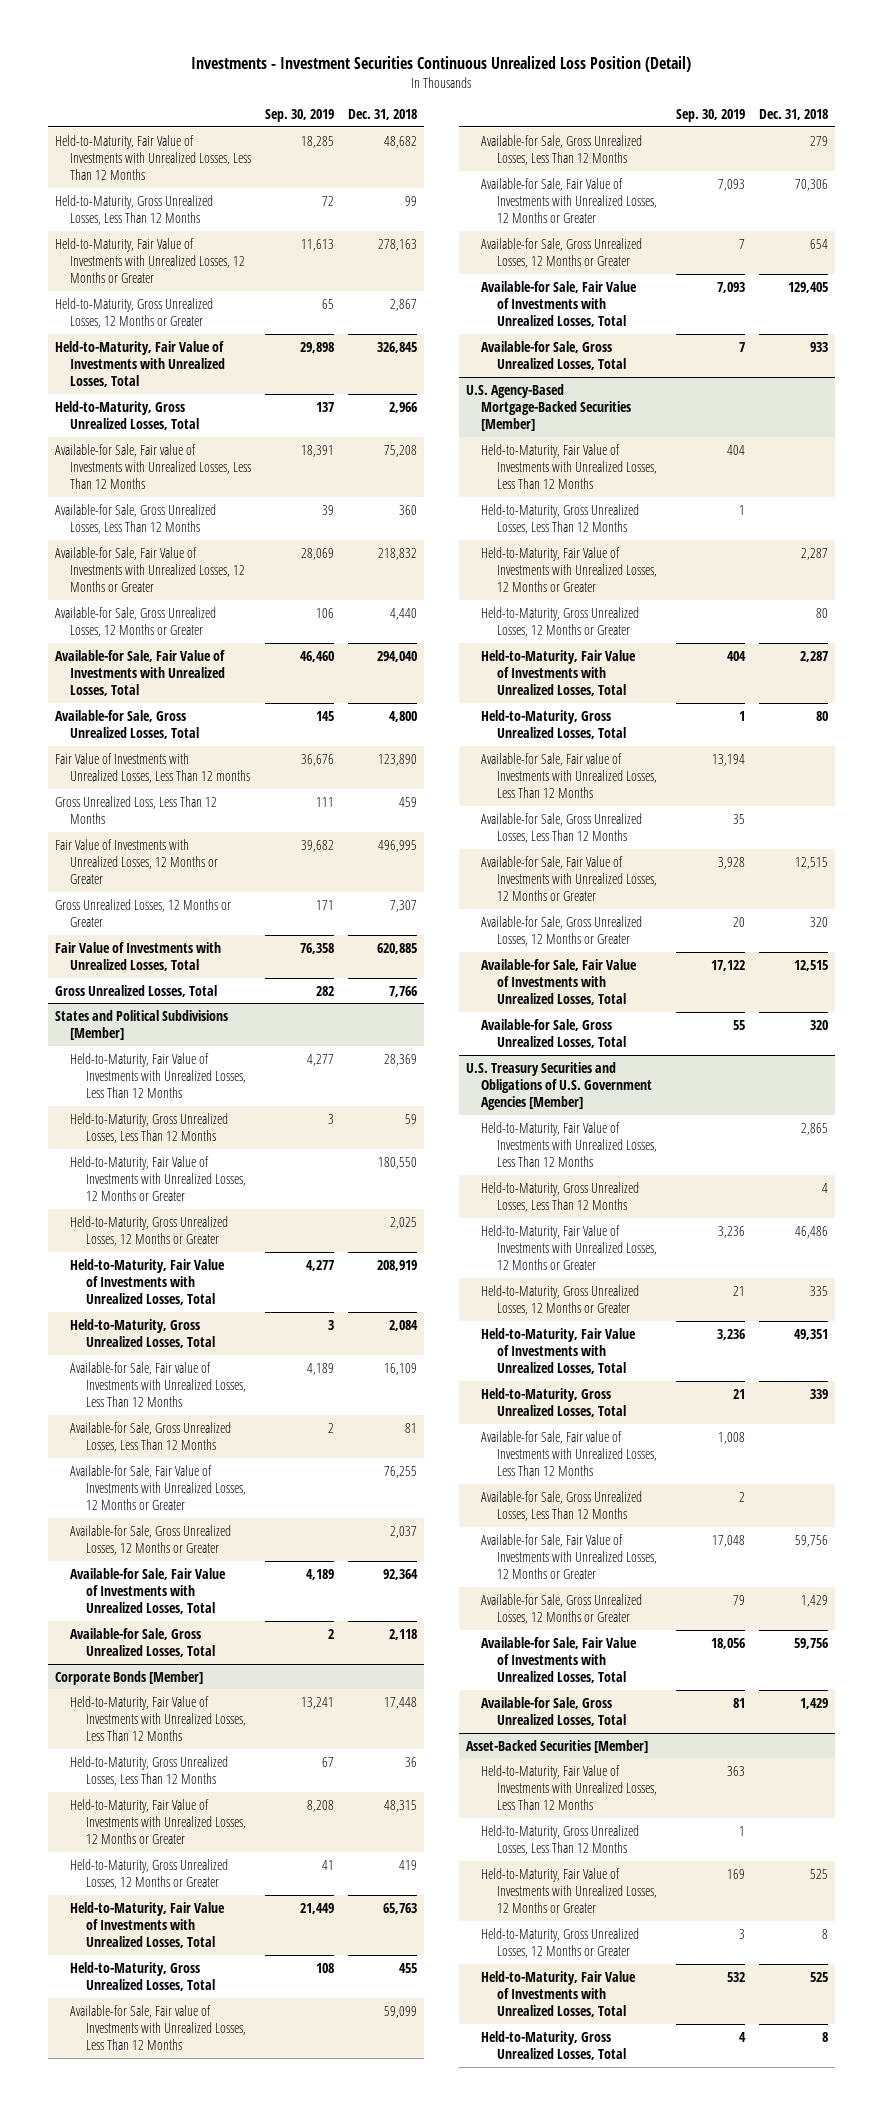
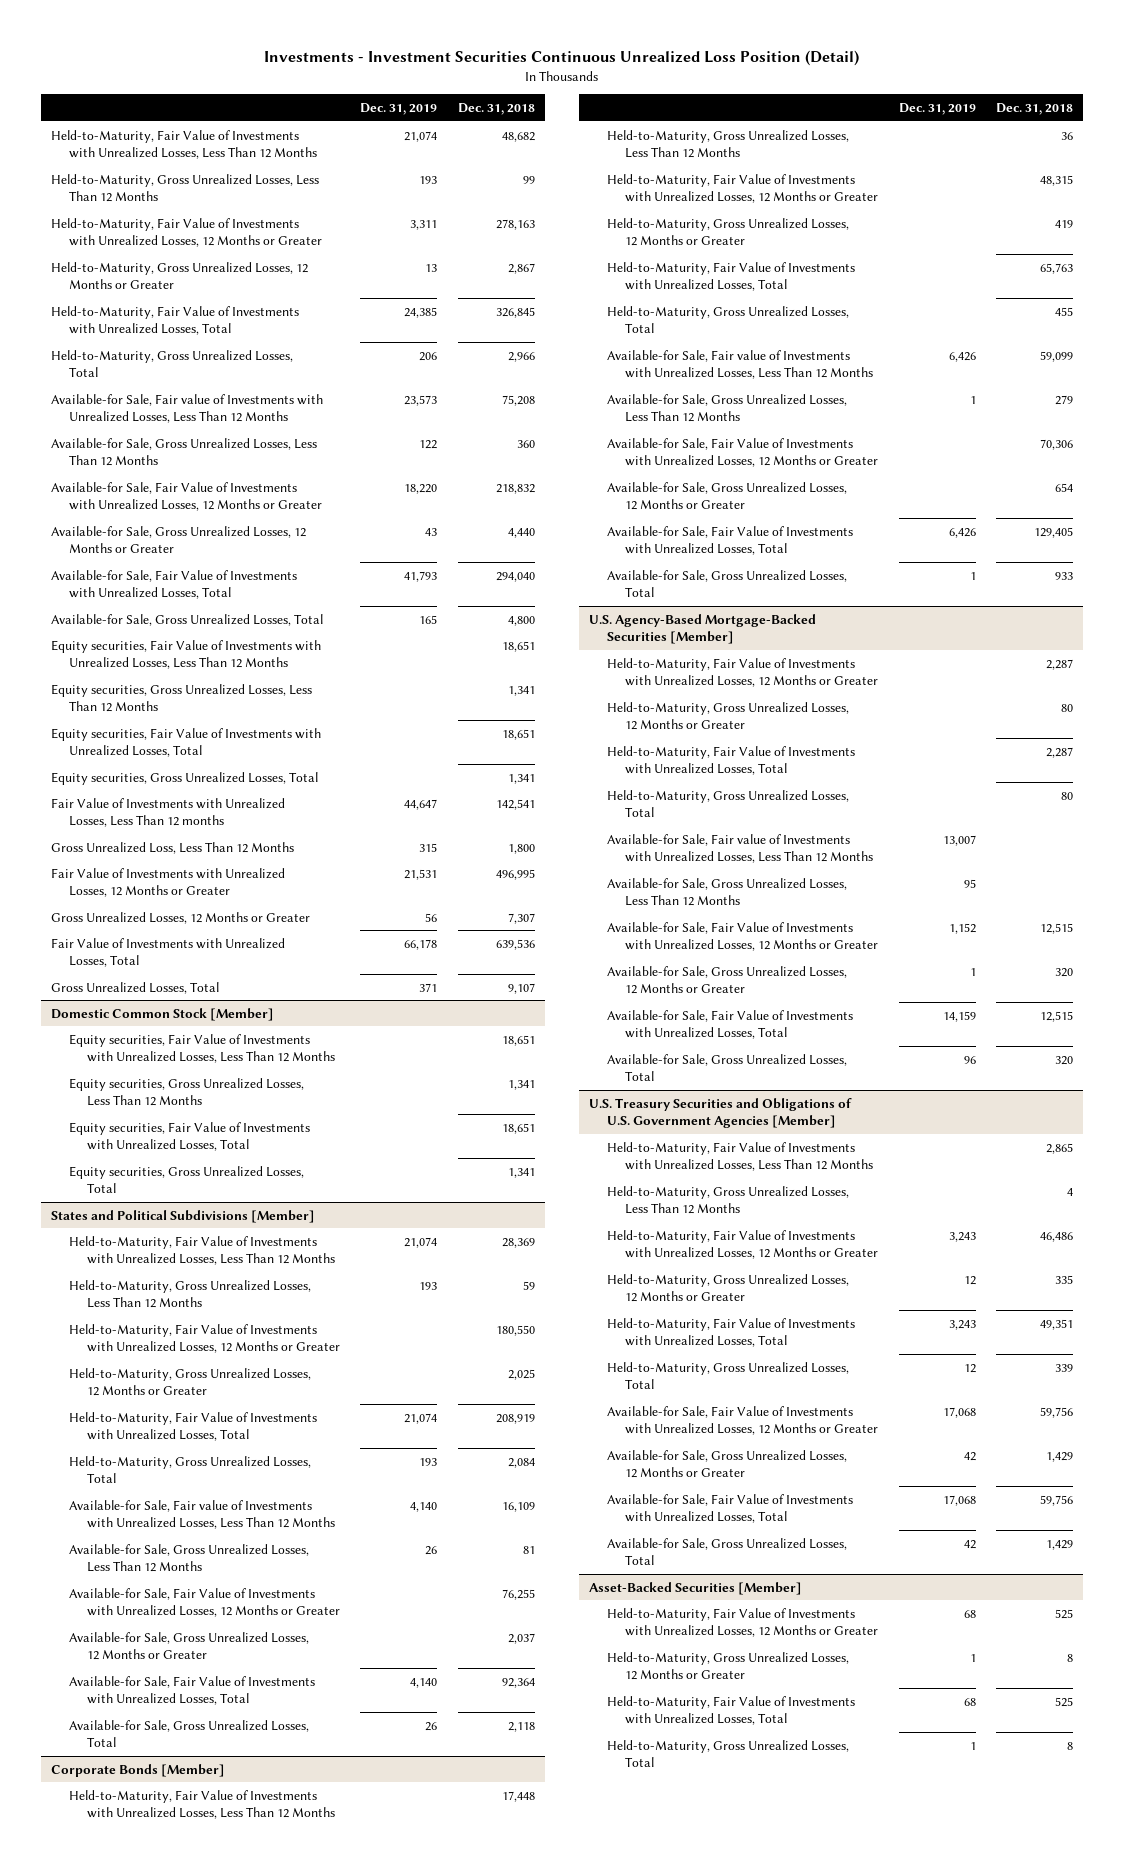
[265,108,335,122] Sep. 30, 2019 -> none
none -> [360,103,438,116] Dec. 31, 2019
none -> [50,639,321,670] Equity securities, Fair Value of Investments with Unrealized Losses, Less Than 12 Months
none -> [50,683,312,713] Equity securities, Gross Unrealized Losses, Less Than 12 Months
none -> [50,727,321,758] Equity securities, Fair Value of Investments with Unrealized Losses, Total
none -> [50,771,318,785] Equity securities, Gross Unrealized Losses, Total
[378,753,418,766] 123,890 -> [495,798,535,810] 142,541
[399,796,418,807] 459 -> [507,843,535,854] 1,800
[377,942,418,954] 620,885 -> [495,938,535,950] 639,536
[389,985,418,997] 7,766 -> [507,982,535,994] 9,107
none -> [50,1007,274,1021] Domestic Common Stock [Member]
none -> [69,1033,336,1064] Equity securities, Fair Value of Investments with Unrealized Losses, Less Than 12 Months
none -> [69,1077,305,1107] Equity securities, Gross Unrealized Losses, Less Than 12 Months
none -> [69,1121,311,1152] Equity securities, Fair Value of Investments with Unrealized Losses, Total
none -> [69,1165,305,1194] Equity securities, Gross Unrealized Losses, Total
[481,443,657,490] Held-to-Maturity, Fair Value of Investments with Unrealized Losses, Less Than 12 Months -> none
[481,503,640,534] Held-to-Maturity, Gross Unrealized Losses, Less Than 12 Months -> none
[481,1430,657,1477] Available-for Sale, Fair value of Investments with Unrealized Losses, Less Than 12 Months -> none
[481,1490,643,1521] Available-for Sale, Gross Unrealized Losses, Less Than 12 Months -> none
[481,1764,657,1811] Held-to-Maturity, Fair Value of Investments with Unrealized Losses, Less Than 12 Months -> none
[481,1824,640,1855] Held-to-Maturity, Gross Unrealized Losses, Less Than 12 Months -> none

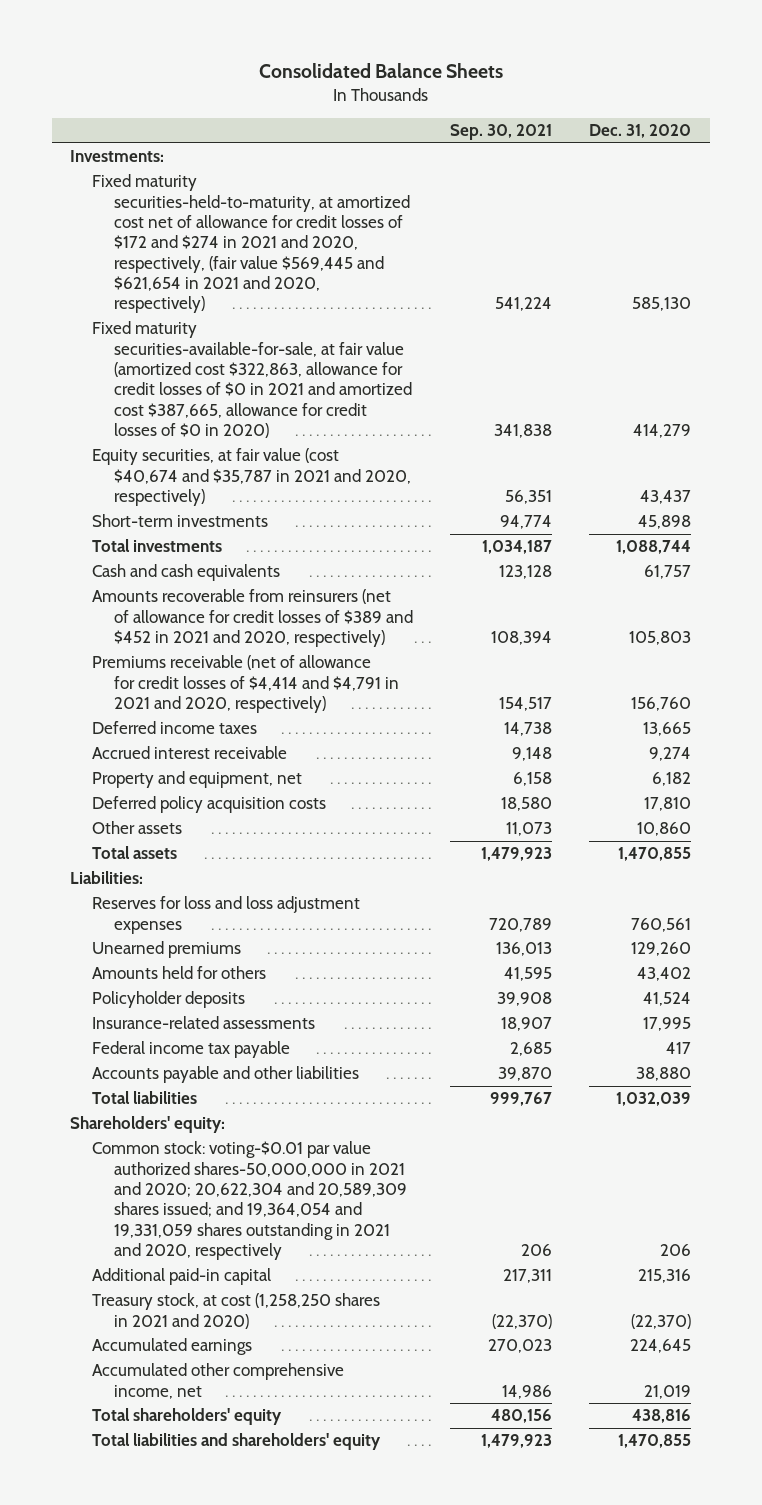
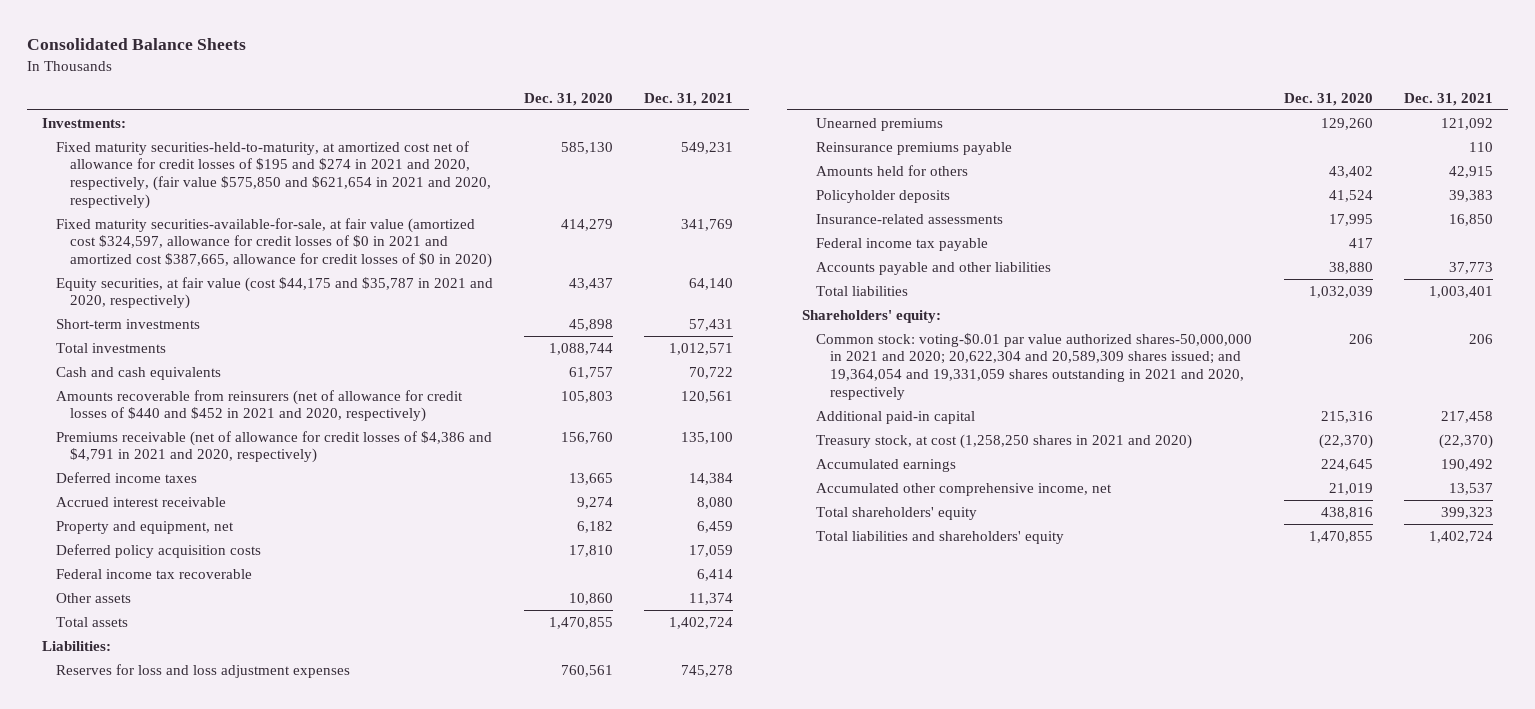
[450,124,553,141] Sep. 30, 2021 -> none
none -> [644,92,734,106] Dec. 31, 2021
[92,174,410,314] Fixed maturity securities-held-to-maturity, at amortized cost net of allowance for credit losses of $172 and $274 in 2021 and 2020, respectively, (fair value $569,445 and $621,654 in 2021 and 2020, respectively) -> [56,140,492,209] Fixed maturity securities-held-to-maturity, at amortized cost net of allowance for credit losses of $195 and $274 in 2021 and 2020, respectively, (fair value $575,850 and $621,654 in 2021 and 2020, respectively)
[92,321,412,439] Fixed maturity securities-available-for-sale, at fair value (amortized cost $322,863, allowance for credit losses of $0 in 2021 and amortized cost $387,665, allowance for credit losses of $0 in 2020) -> [56,217,493,268] Fixed maturity securities-available-for-sale, at fair value (amortized cost $324,597, allowance for credit losses of $0 in 2021 and amortized cost $387,665, allowance for credit losses of $0 in 2020)
[92,448,411,507] Equity securities, at fair value (cost $40,674 and $35,787 in 2021 and 2020, respectively) -> [56,276,494,310] Equity securities, at fair value (cost $44,175 and $35,787 in 2021 and 2020, respectively)
[92,589,413,648] Amounts recoverable from reinsurers (net of allowance for credit losses of $389 and $452 in 2021 and 2020, respectively) -> [56,389,464,423] Amounts recoverable from reinsurers (net of allowance for credit losses of $440 and $452 in 2021 and 2020, respectively)
[92,655,399,714] Premiums receivable (net of allowance for credit losses of $4,414 and $4,791 in 2021 and 2020, respectively) -> [56,430,493,464] Premiums receivable (net of allowance for credit losses of $4,386 and $4,791 in 2021 and 2020, respectively)
none -> [56,568,253,579] Federal income tax recoverable
none -> [815,141,1012,155] Reinsurance premiums payable

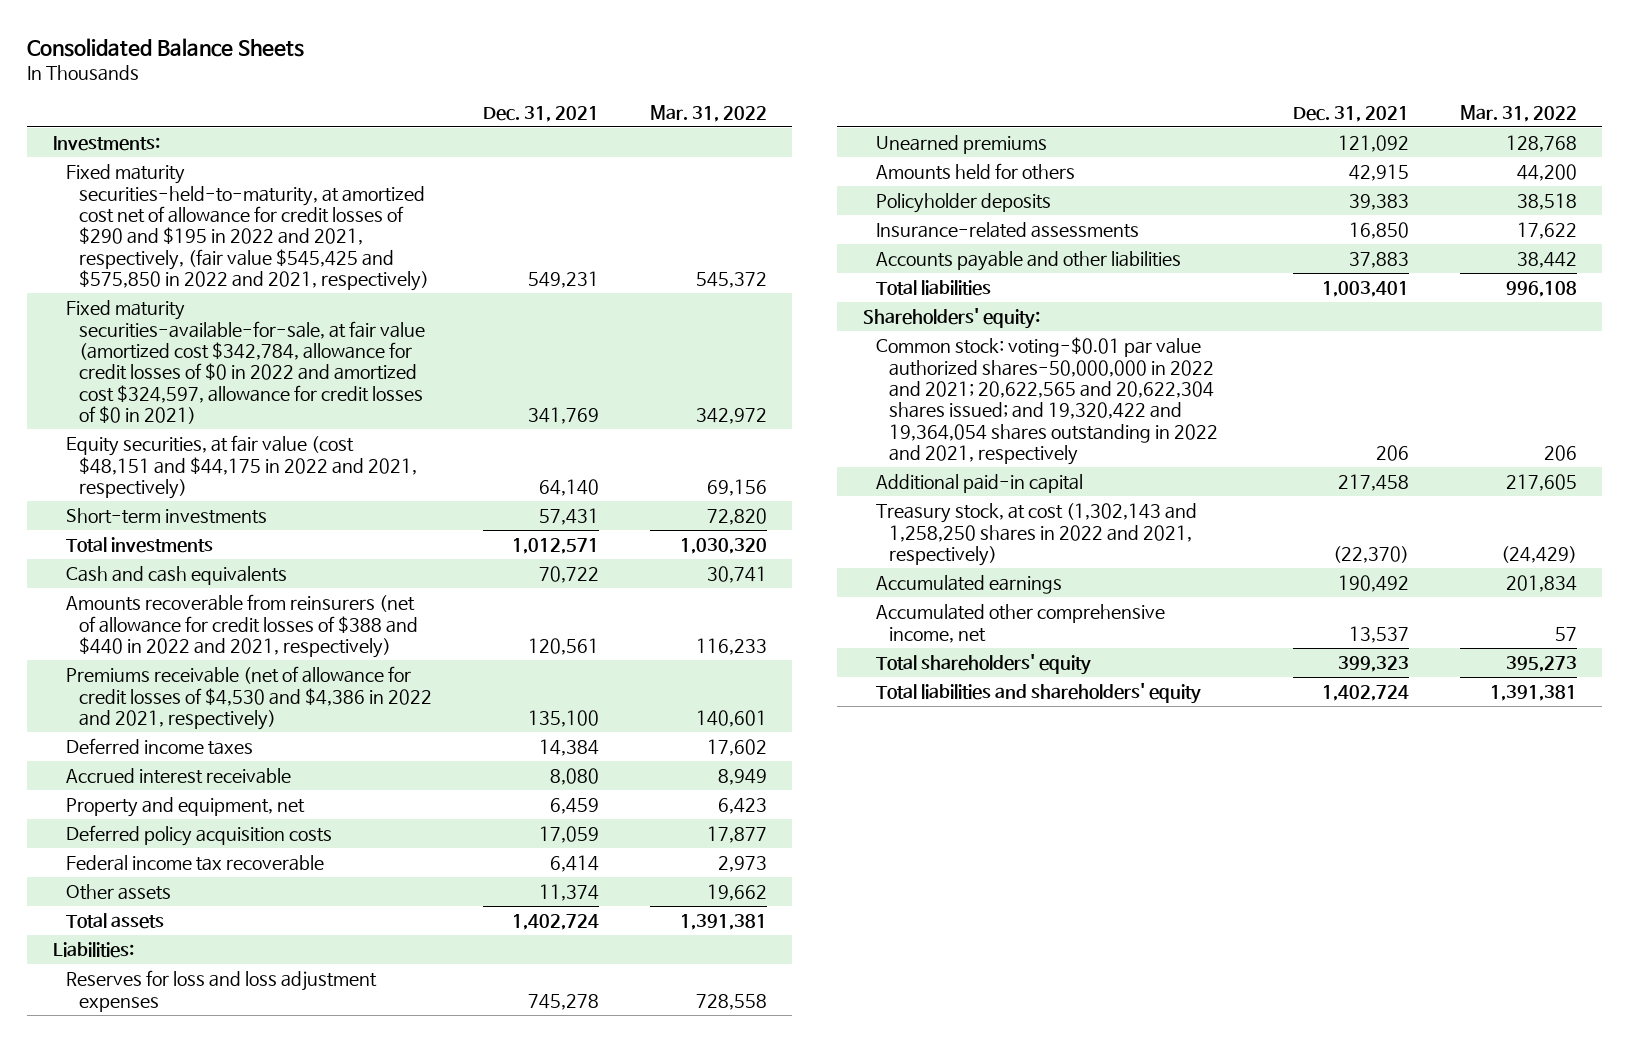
[524,92,614,106] Dec. 31, 2020 -> none
none -> [649,104,767,122] Mar. 31, 2022
[56,140,492,209] Fixed maturity securities-held-to-maturity, at amortized cost net of allowance for credit losses of $195 and $274 in 2021 and 2020, respectively, (fair value $575,850 and $621,654 in 2021 and 2020, respectively) -> [65,164,430,291] Fixed maturity securities-held-to-maturity, at amortized cost net of allowance for credit losses of $290 and $195 in 2022 and 2021, respectively, (fair value $545,425 and $575,850 in 2022 and 2021, respectively)
[56,217,493,268] Fixed maturity securities-available-for-sale, at fair value (amortized cost $324,597, allowance for credit losses of $0 in 2021 and amortized cost $387,665, allowance for credit losses of $0 in 2020) -> [65,300,426,424] Fixed maturity securities-available-for-sale, at fair value (amortized cost $342,784, allowance for credit losses of $0 in 2022 and amortized cost $324,597, allowance for credit losses of $0 in 2021)
[56,276,494,310] Equity securities, at fair value (cost $44,175 and $35,787 in 2021 and 2020, respectively) -> [65,435,418,499] Equity securities, at fair value (cost $48,151 and $44,175 in 2022 and 2021, respectively)
[56,389,464,423] Amounts recoverable from reinsurers (net of allowance for credit losses of $440 and $452 in 2021 and 2020, respectively) -> [65,594,419,658] Amounts recoverable from reinsurers (net of allowance for credit losses of $388 and $440 in 2022 and 2021, respectively)
[56,430,493,464] Premiums receivable (net of allowance for credit losses of $4,386 and $4,791 in 2021 and 2020, respectively) -> [65,666,433,730] Premiums receivable (net of allowance for credit losses of $4,530 and $4,386 in 2022 and 2021, respectively)
[815,141,1012,155] Reinsurance premiums payable -> none
[815,237,988,251] Federal income tax payable -> none
[1448,261,1493,274] 37,773 -> [1349,252,1410,269] 37,883
[815,332,1252,400] Common stock: voting-$0.01 par value authorized shares-50,000,000 in 2021 and 2020; 20,622,304 and 20,589,309 shares issued; and 19,364,054 and 19,331,059 shares outstanding in 2021 and 2020, respectively -> [875,337,1219,465] Common stock: voting-$0.01 par value authorized shares-50,000,000 in 2022 and 2021; 20,622,565 and 20,622,304 shares issued; and 19,320,422 and 19,364,054 shares outstanding in 2022 and 2021, respectively
[815,433,1192,449] Treasury stock, at cost (1,258,250 shares in 2021 and 2020) -> [875,503,1197,566] Treasury stock, at cost (1,302,143 and 1,258,250 shares in 2022 and 2021, respectively)

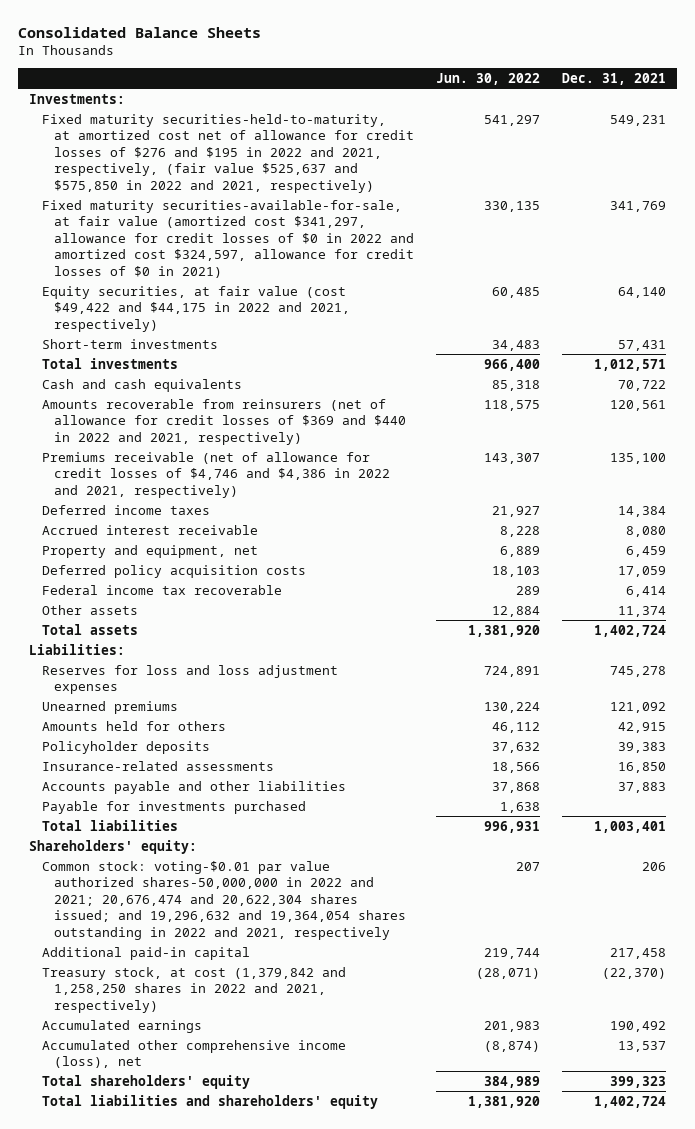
[649,104,767,122] Mar. 31, 2022 -> none
none -> [436,72,541,85] Jun. 30, 2022
[65,164,430,291] Fixed maturity securities-held-to-maturity, at amortized cost net of allowance for credit losses of $290 and $195 in 2022 and 2021, respectively, (fair value $545,425 and $575,850 in 2022 and 2021, respectively) -> [41,113,415,193] Fixed maturity securities-held-to-maturity, at amortized cost net of allowance for credit losses of $276 and $195 in 2022 and 2021, respectively, (fair value $525,637 and $575,850 in 2022 and 2021, respectively)
[65,300,426,424] Fixed maturity securities-available-for-sale, at fair value (amortized cost $342,784, allowance for credit losses of $0 in 2022 and amortized cost $324,597, allowance for credit losses of $0 in 2021) -> [41,199,415,278] Fixed maturity securities-available-for-sale, at fair value (amortized cost $341,297, allowance for credit losses of $0 in 2022 and amortized cost $324,597, allowance for credit losses of $0 in 2021)
[65,435,418,499] Equity securities, at fair value (cost $48,151 and $44,175 in 2022 and 2021, respectively) -> [41,285,351,332] Equity securities, at fair value (cost $49,422 and $44,175 in 2022 and 2021, respectively)
[65,594,419,658] Amounts recoverable from reinsurers (net of allowance for credit losses of $388 and $440 in 2022 and 2021, respectively) -> [41,398,407,445] Amounts recoverable from reinsurers (net of allowance for credit losses of $369 and $440 in 2022 and 2021, respectively)
[65,666,433,730] Premiums receivable (net of allowance for credit losses of $4,530 and $4,386 in 2022 and 2021, respectively) -> [41,451,391,498] Premiums receivable (net of allowance for credit losses of $4,746 and $4,386 in 2022 and 2021, respectively)
none -> [41,800,306,814] Payable for investments purchased
[875,337,1219,465] Common stock: voting-$0.01 par value authorized shares-50,000,000 in 2022 and 2021; 20,622,565 and 20,622,304 shares issued; and 19,320,422 and 19,364,054 shares outstanding in 2022 and 2021, respectively -> [41,860,407,940] Common stock: voting-$0.01 par value authorized shares-50,000,000 in 2022 and 2021; 20,676,474 and 20,622,304 shares issued; and 19,296,632 and 19,364,054 shares outstanding in 2022 and 2021, respectively
[875,503,1197,566] Treasury stock, at cost (1,302,143 and 1,258,250 shares in 2022 and 2021, respectively) -> [41,966,346,1013] Treasury stock, at cost (1,379,842 and 1,258,250 shares in 2022 and 2021, respectively)
[875,604,1165,643] Accumulated other comprehensive income, net -> [41,1039,346,1069] Accumulated other comprehensive income (loss), net

